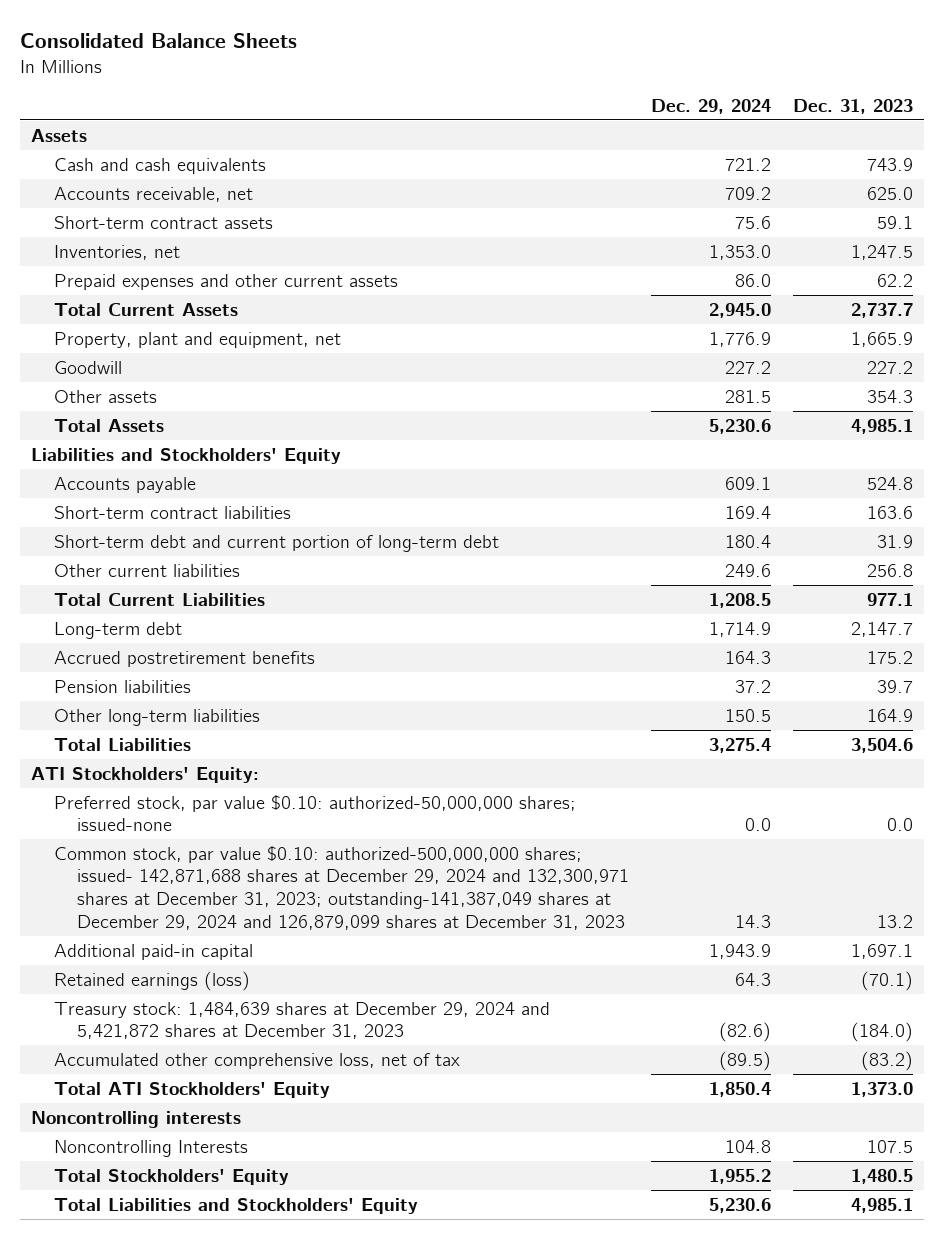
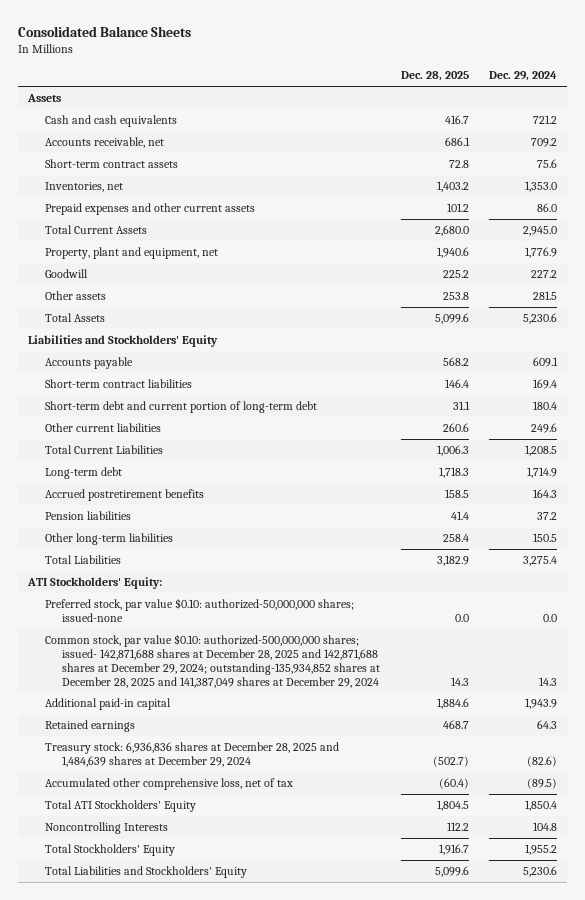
[792,98,913,114] Dec. 31, 2023 -> none
none -> [400,71,469,82] Dec. 28, 2025
[53,845,630,931] Common stock, par value $0.10: authorized-500,000,000 shares; issued- 142,871,688 shares at December 29, 2024 and 132,300,971 shares at December 31, 2023; outstanding-141,387,049 shares at December 29, 2024 and 126,879,099 shares at December 31, 2023 -> [45,633,381,688] Common stock, par value $0.10: authorized-500,000,000 shares; issued- 142,871,688 shares at December 28, 2025 and 142,871,688 shares at December 29, 2024; outstanding-135,934,852 shares at December 28, 2025 and 141,387,049 shares at December 29, 2024
[53,970,250,991] Retained earnings (loss) -> [45,719,136,732] Retained earnings
[53,1001,550,1040] Treasury stock: 1,484,639 shares at December 29, 2024 and 5,421,872 shares at December 31, 2023 -> [45,741,340,767] Treasury stock: 6,936,836 shares at December 28, 2025 and 1,484,639 shares at December 29, 2024
[30,1110,241,1128] Noncontrolling interests -> none

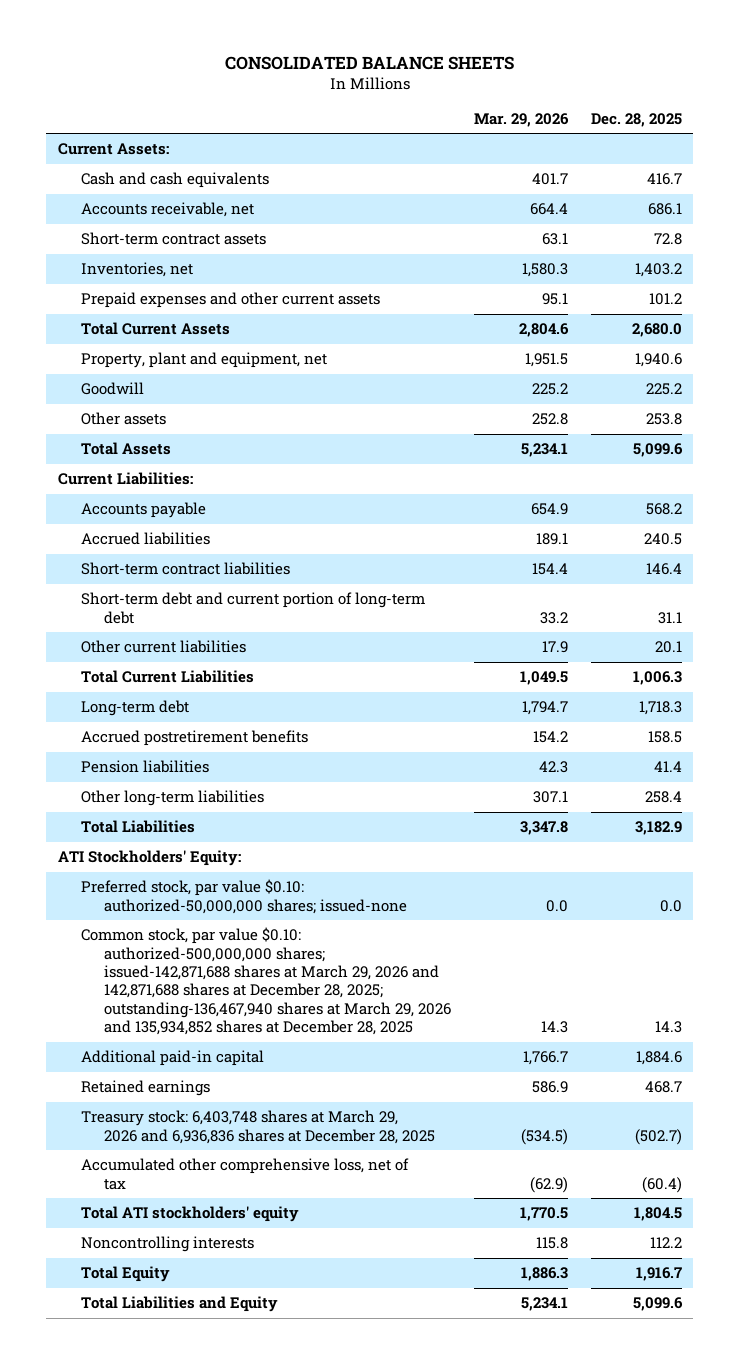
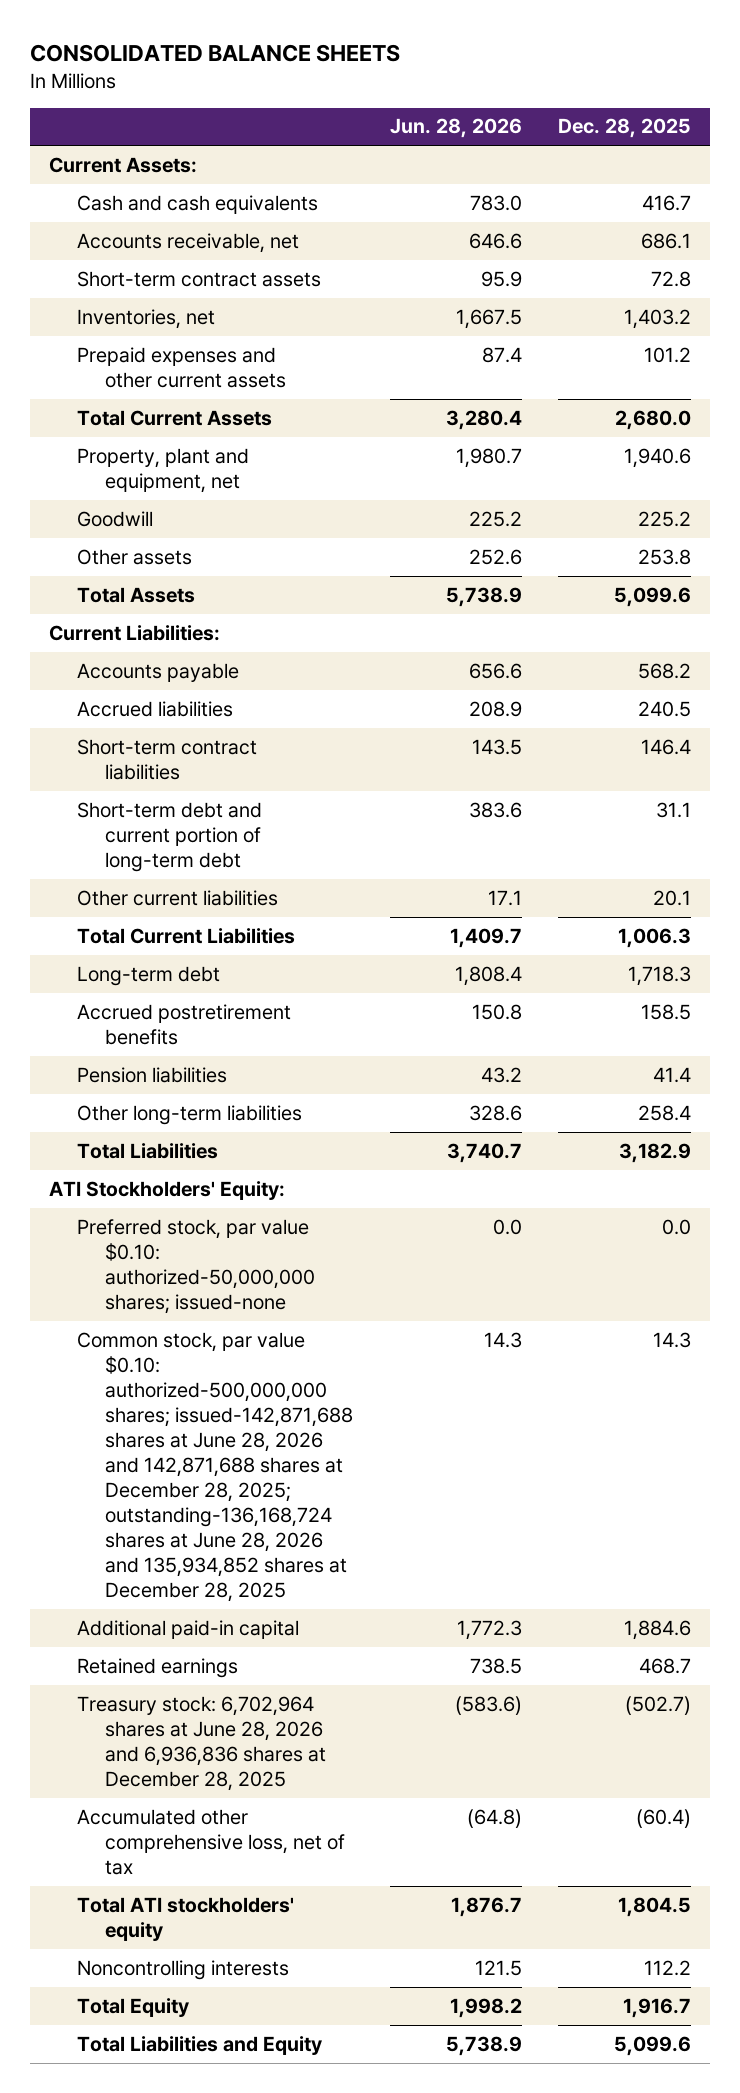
[474,112,570,127] Mar. 29, 2026 -> none
none -> [389,118,522,139] Jun. 28, 2026
[80,927,452,1036] Common stock, par value $0.10: authorized-500,000,000 shares; issued-142,871,688 shares at March 29, 2026 and 142,871,688 shares at December 28, 2025; outstanding-136,467,940 shares at March 29, 2026 and 135,934,852 shares at December 28, 2025 -> [76,1331,354,1602] Common stock, par value $0.10: authorized-500,000,000 shares; issued-142,871,688 shares at June 28, 2026 and 142,871,688 shares at December 28, 2025; outstanding-136,168,724 shares at June 28, 2026 and 135,934,852 shares at December 28, 2025
[80,1110,436,1144] Treasury stock: 6,403,748 shares at March 29, 2026 and 6,936,836 shares at December 28, 2025 -> [76,1695,327,1791] Treasury stock: 6,702,964 shares at June 28, 2026 and 6,936,836 shares at December 28, 2025

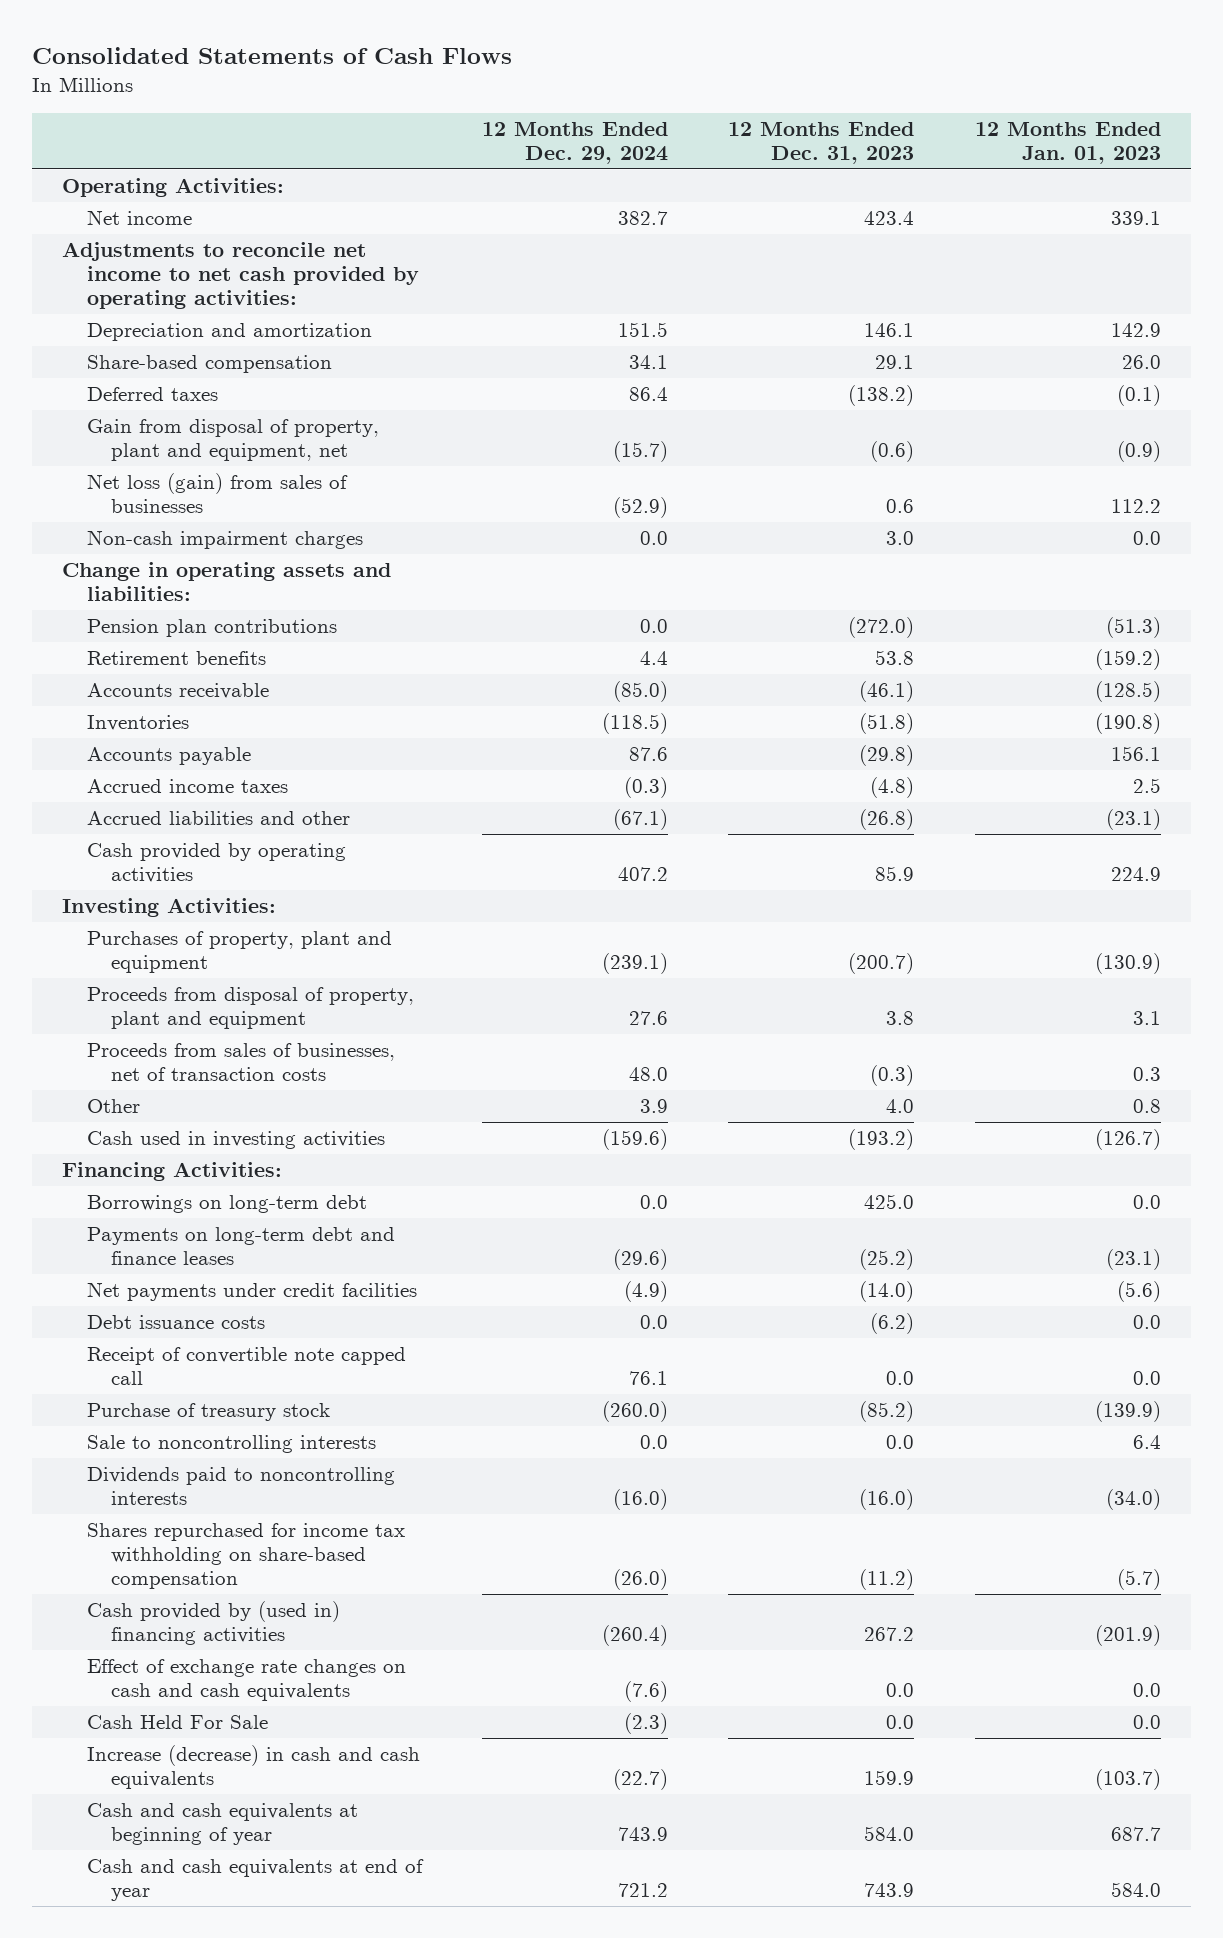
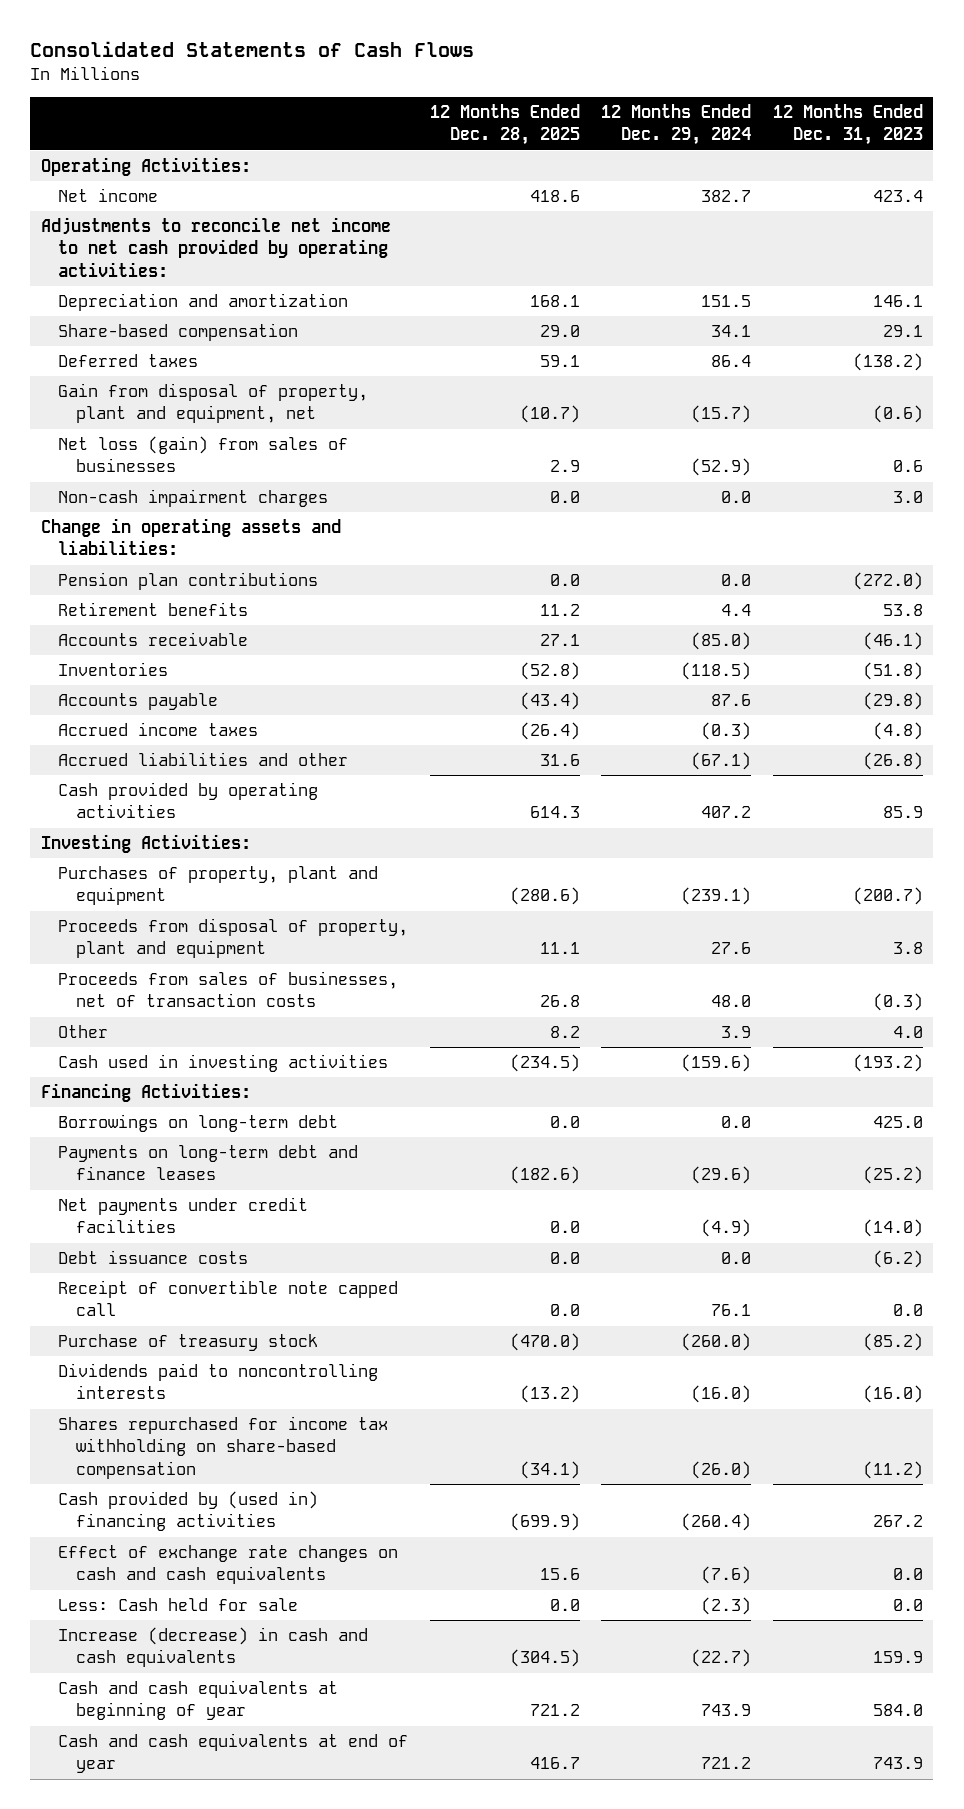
[974,122,1161,165] 12 Months Ended Jan. 01, 2023 -> none
none -> [429,104,580,146] 12 Months Ended Dec. 28, 2025
[86,1434,376,1453] Sale to noncontrolling interests -> none
[86,1714,268,1729] Cash Held For Sale -> [58,1598,299,1612] Less: Cash held for sale

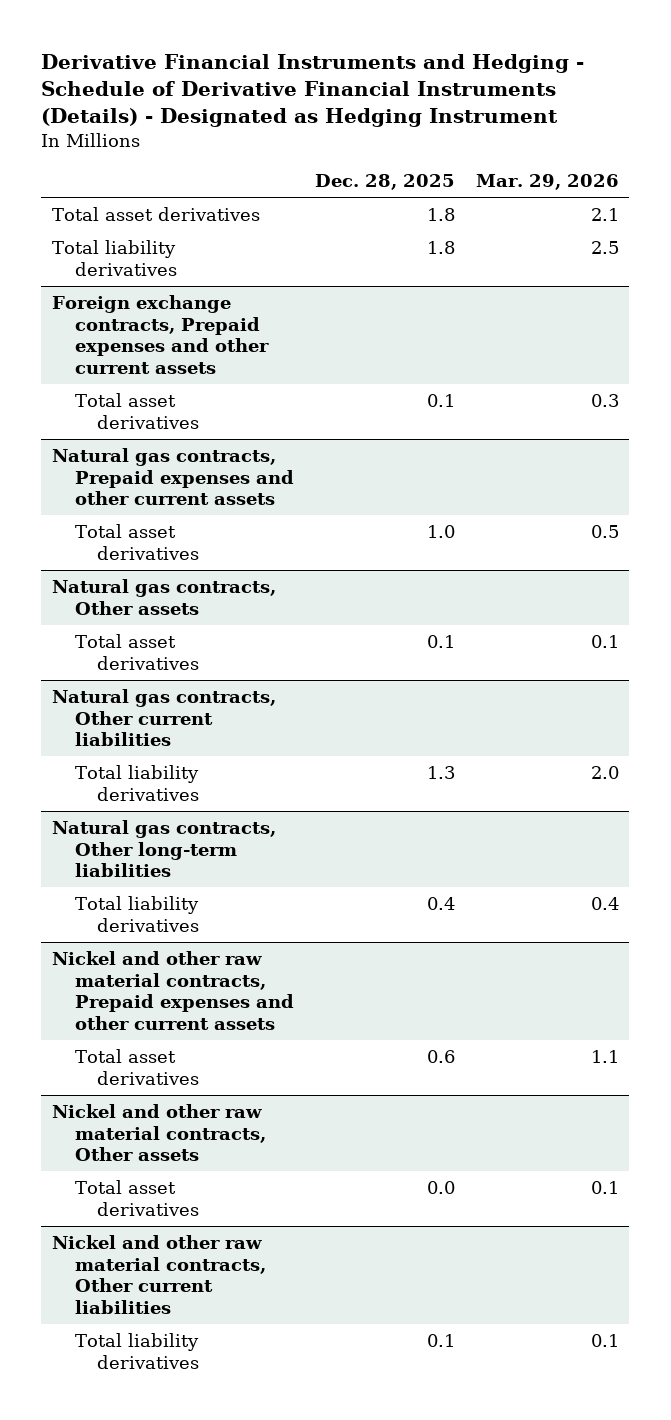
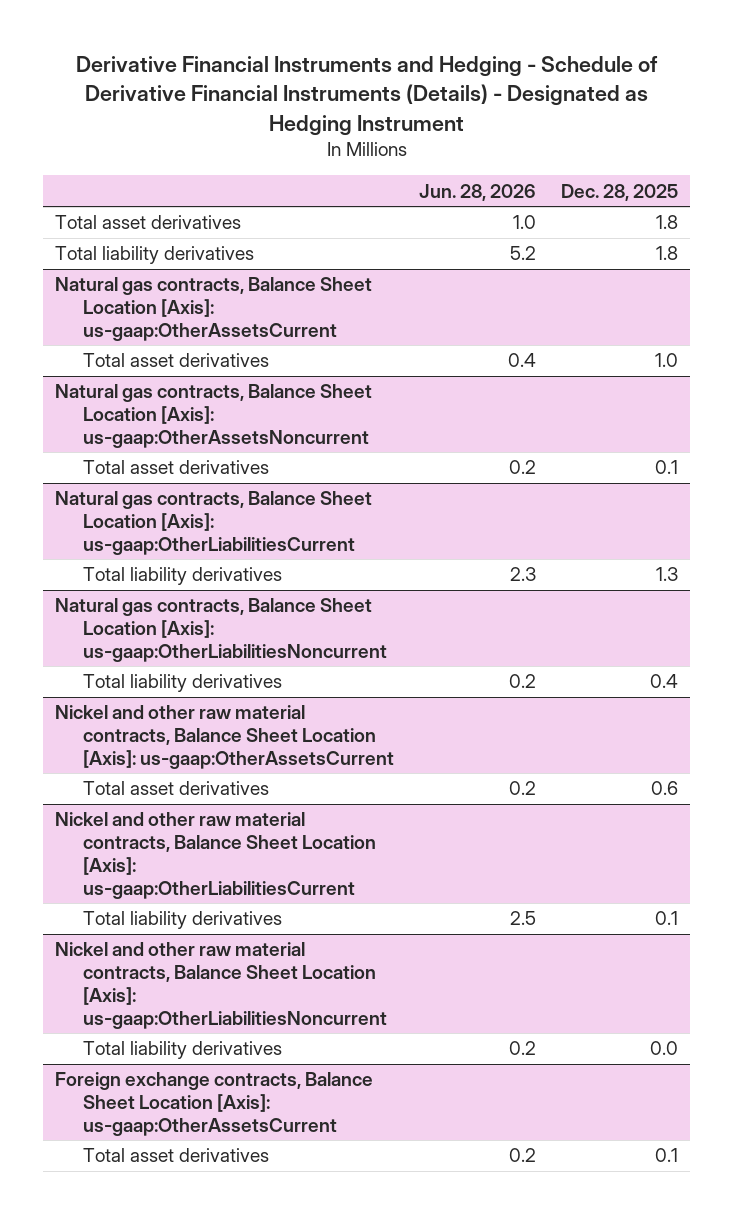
[475,174,619,191] Mar. 29, 2026 -> none
none -> [418,183,536,201] Jun. 28, 2026
[51,294,269,375] Foreign exchange contracts, Prepaid expenses and other current assets -> none
[74,392,200,429] Total asset derivatives -> none
[51,447,294,506] Natural gas contracts, Prepaid expenses and other current assets -> none
none -> [55,277,373,341] Natural gas contracts, Balance Sheet Location [Axis]: us-gaap:OtherAssetsCurrent
[51,578,276,615] Natural gas contracts, Other assets -> none
none -> [55,384,373,448] Natural gas contracts, Balance Sheet Location [Axis]: us-gaap:OtherAssetsNoncurrent
[51,688,276,747] Natural gas contracts, Other current liabilities -> none
none -> [55,491,373,555] Natural gas contracts, Balance Sheet Location [Axis]: us-gaap:OtherLiabilitiesCurrent
[51,819,276,878] Natural gas contracts, Other long-term liabilities -> none
none -> [55,598,387,662] Natural gas contracts, Balance Sheet Location [Axis]: us-gaap:OtherLiabilitiesNoncurrent
[51,950,294,1031] Nickel and other raw material contracts, Prepaid expenses and other current assets -> none
none -> [55,705,394,769] Nickel and other raw material contracts, Balance Sheet Location [Axis]: us-gaap:OtherAssetsCurrent
[51,1103,266,1162] Nickel and other raw material contracts, Other assets -> none
[74,1179,200,1216] Total asset derivatives -> none
[51,1234,266,1315] Nickel and other raw material contracts, Other current liabilities -> none
none -> [55,812,376,899] Nickel and other raw material contracts, Balance Sheet Location [Axis]: us-gaap:OtherLiabilitiesCurrent
none -> [55,942,387,1029] Nickel and other raw material contracts, Balance Sheet Location [Axis]: us-gaap:OtherLiabilitiesNoncurrent
none -> [82,1041,282,1060] Total liability derivatives
none -> [55,1072,374,1136] Foreign exchange contracts, Balance Sheet Location [Axis]: us-gaap:OtherAssetsCurrent
none -> [82,1148,269,1163] Total asset derivatives

